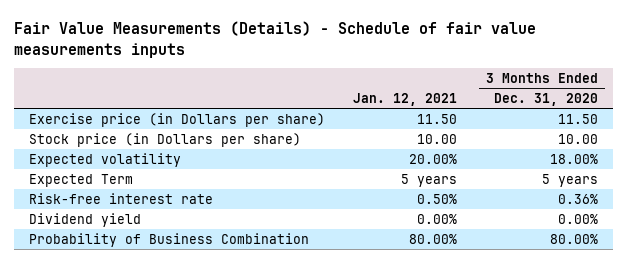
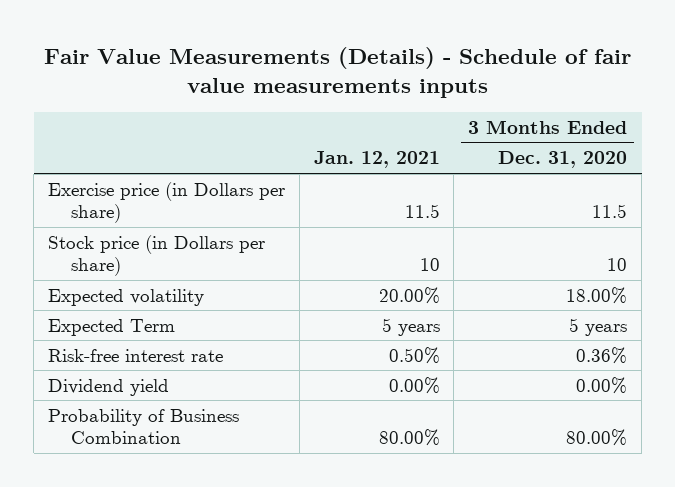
[417,113,458,124] 11.50 -> [404,204,440,219] 11.5
[558,113,599,124] 11.50 -> [592,204,628,219] 11.5
[417,133,458,144] 10.00 -> [419,258,440,272] 10
[558,133,599,144] 10.00 -> [607,258,628,272] 10

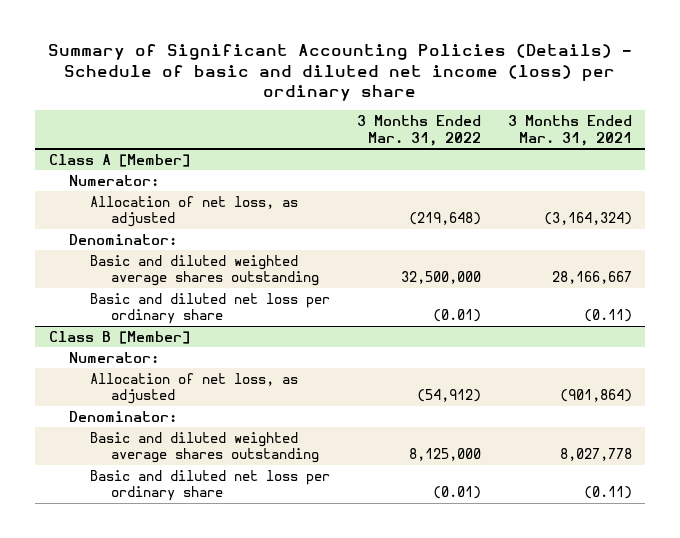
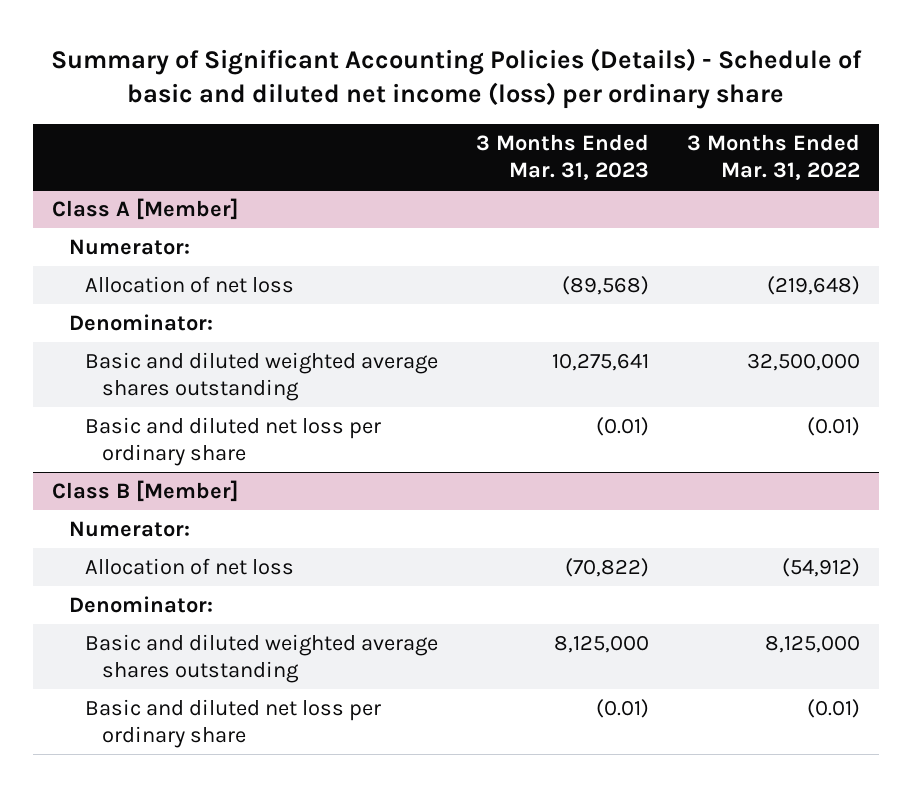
[507,115,632,146] 3 Months Ended Mar. 31, 2021 -> none
none -> [476,134,650,181] 3 Months Ended Mar. 31, 2023
[90,195,299,228] Allocation of net loss, as adjusted -> [85,275,295,293] Allocation of net loss
[90,372,299,405] Allocation of net loss, as adjusted -> [85,557,295,575] Allocation of net loss

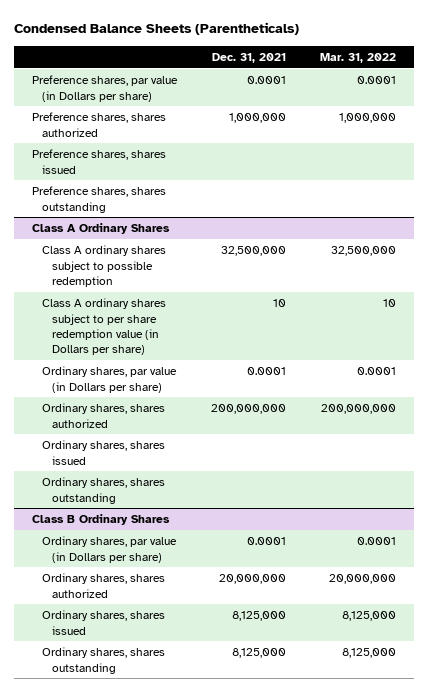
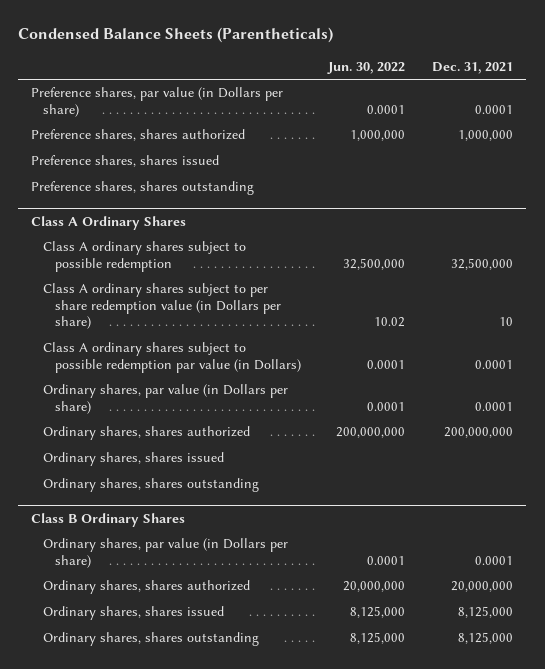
[320,52,397,63] Mar. 31, 2022 -> none
none -> [327,61,406,74] Jun. 30, 2022
none -> [43,342,302,373] Class A ordinary shares subject to possible redemption par value (in Dollars)

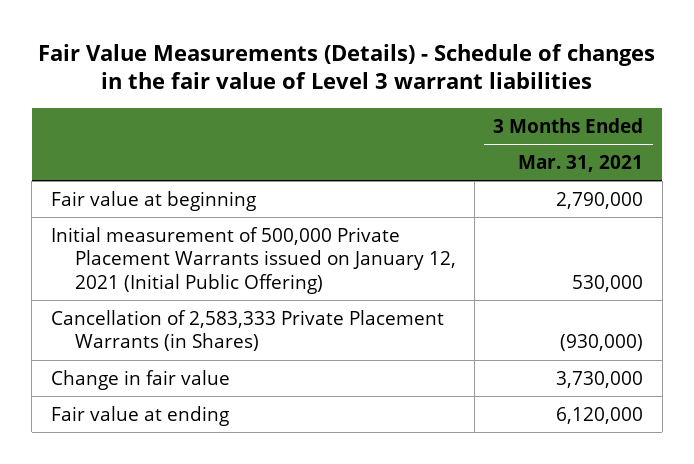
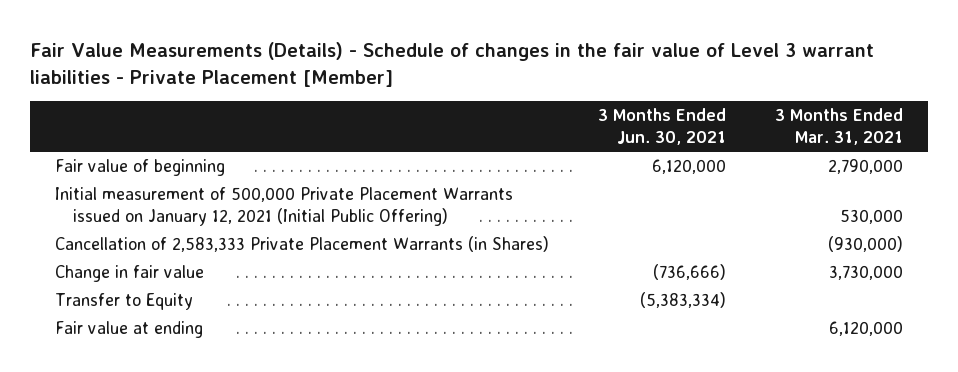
[38,43,656,90] Fair Value Measurements (Details) - Schedule of changes in the fair value of Level 3 warrant liabilities -> [30,41,875,87] Fair Value Measurements (Details) - Schedule of changes in the fair value of Level 3 warrant liabilities - Private Placement [Member]
none -> [598,107,727,146] 3 Months Ended Jun. 30, 2021
[50,190,256,211] Fair value at beginning -> [54,159,225,177] Fair value of beginning
none -> [54,293,193,311] Transfer to Equity

